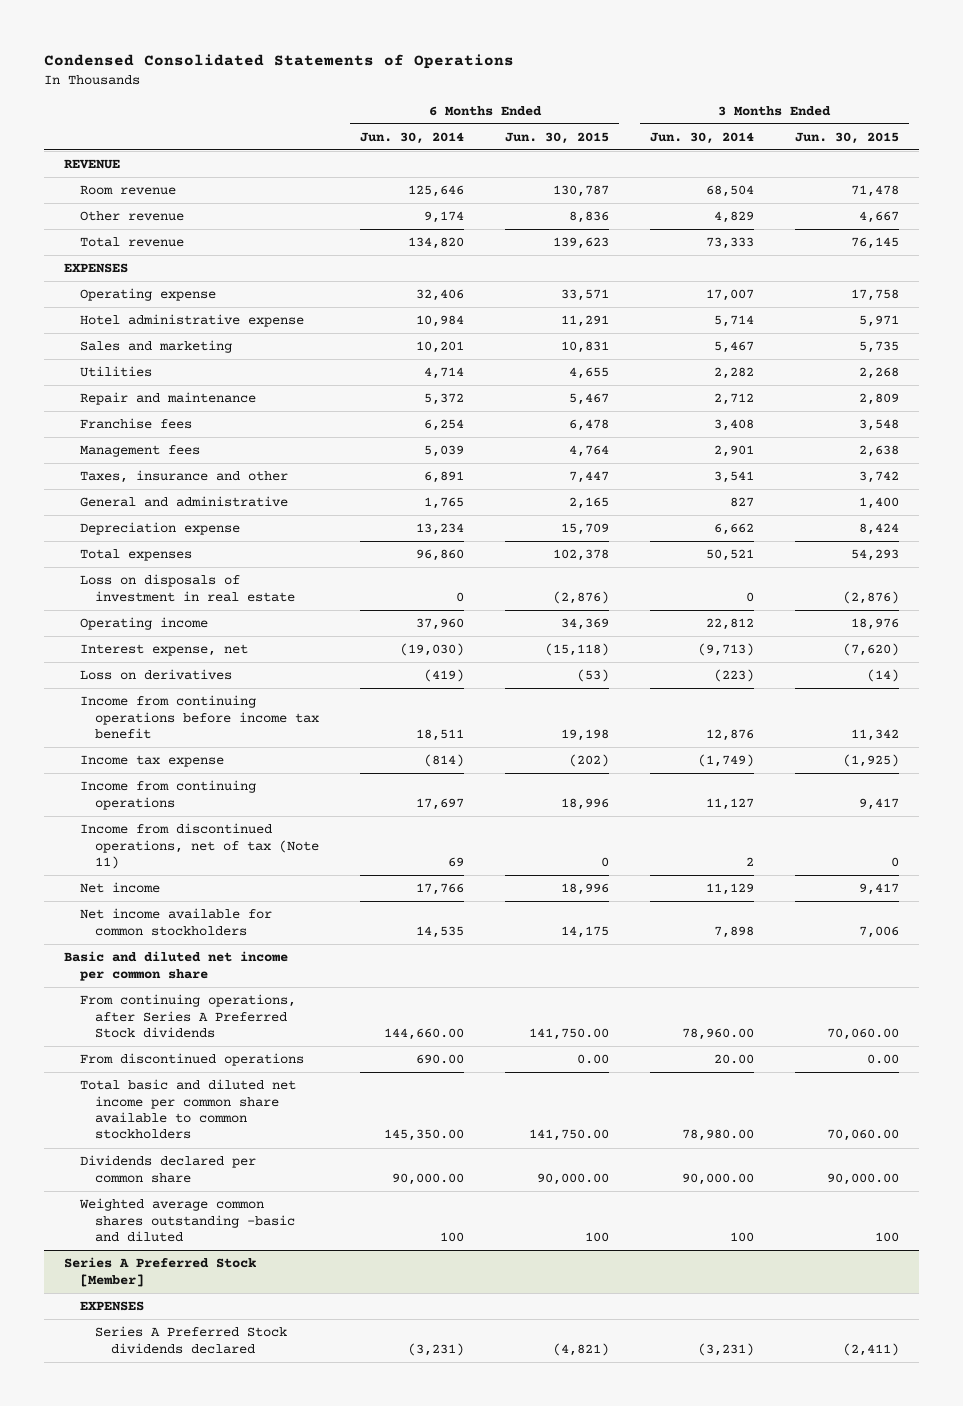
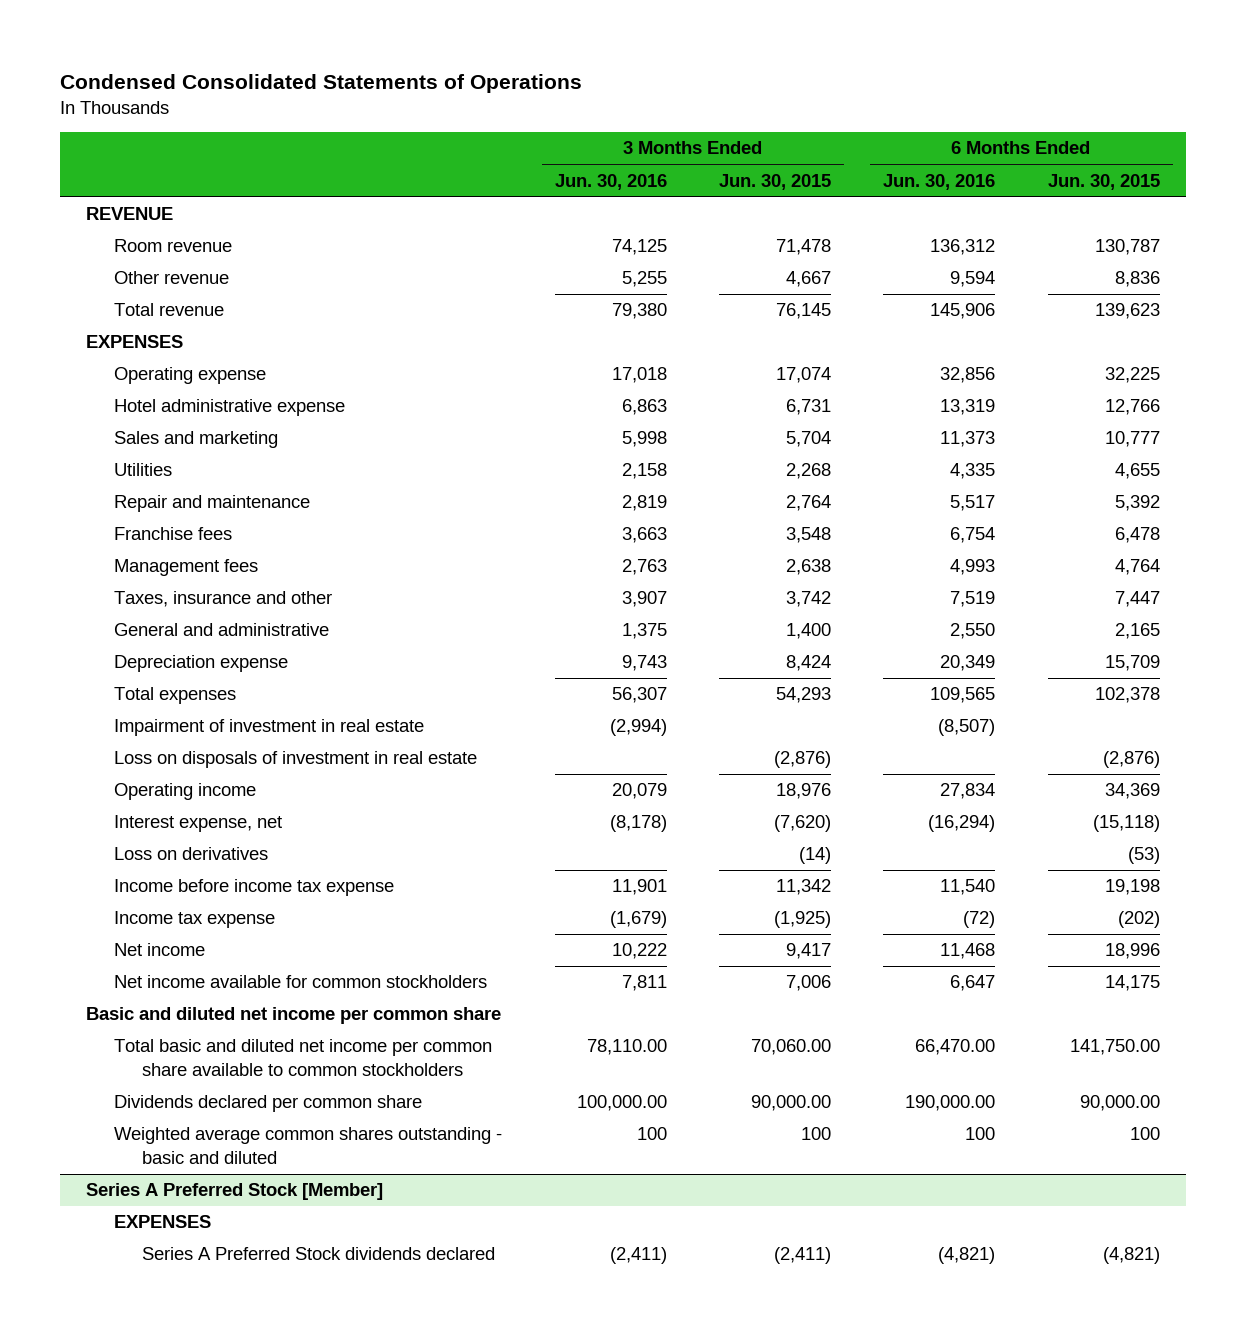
[360,131,465,144] Jun. 30, 2014 -> none
[650,131,755,144] Jun. 30, 2014 -> none
none -> [554,173,667,190] Jun. 30, 2016
none -> [883,173,996,190] Jun. 30, 2016
[561,289,610,302] 33,571 -> [1104,367,1160,384] 32,225
[850,289,899,302] 17,758 -> [775,367,831,384] 17,074
[561,315,610,328] 11,291 -> [1104,399,1160,416] 12,766
[858,315,899,328] 5,971 -> [785,399,831,416] 6,731
[561,341,610,354] 10,831 -> [1104,431,1160,448] 10,777
[858,341,899,354] 5,735 -> [785,431,831,448] 5,704
[569,393,610,406] 5,467 -> [1114,495,1160,512] 5,392
[858,393,899,406] 2,809 -> [785,495,831,512] 2,764
none -> [114,719,425,737] Impairment of investment in real estate
[79,695,320,740] Income from continuing operations before income tax benefit -> [114,879,395,897] Income before income tax expense
[79,780,256,810] Income from continuing operations -> none
[79,823,320,870] Income from discontinued operations, net of tax (Note 11) -> none
[79,994,296,1039] From continuing operations, after Series A Preferred Stock dividends -> none
[79,1053,304,1067] From discontinued operations -> none
[78,1198,296,1243] Weighted average common shares outstanding -basic and diluted -> [114,1127,503,1165] Weighted average common shares outstanding - basic and diluted

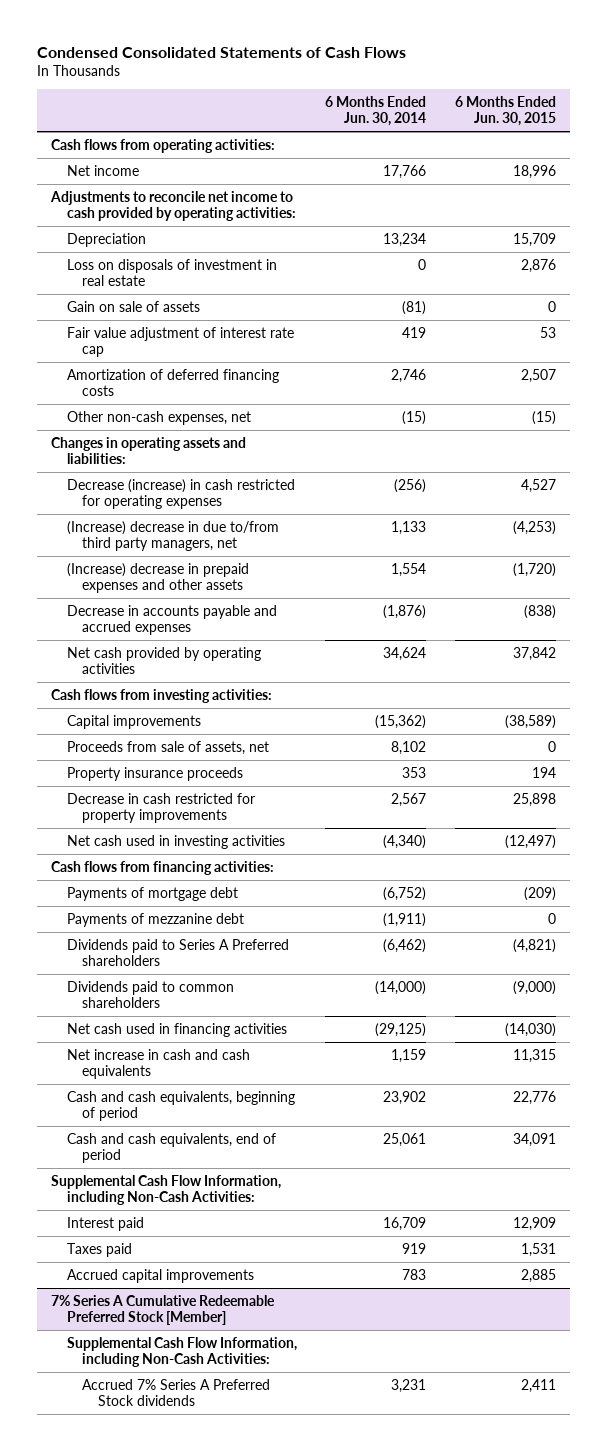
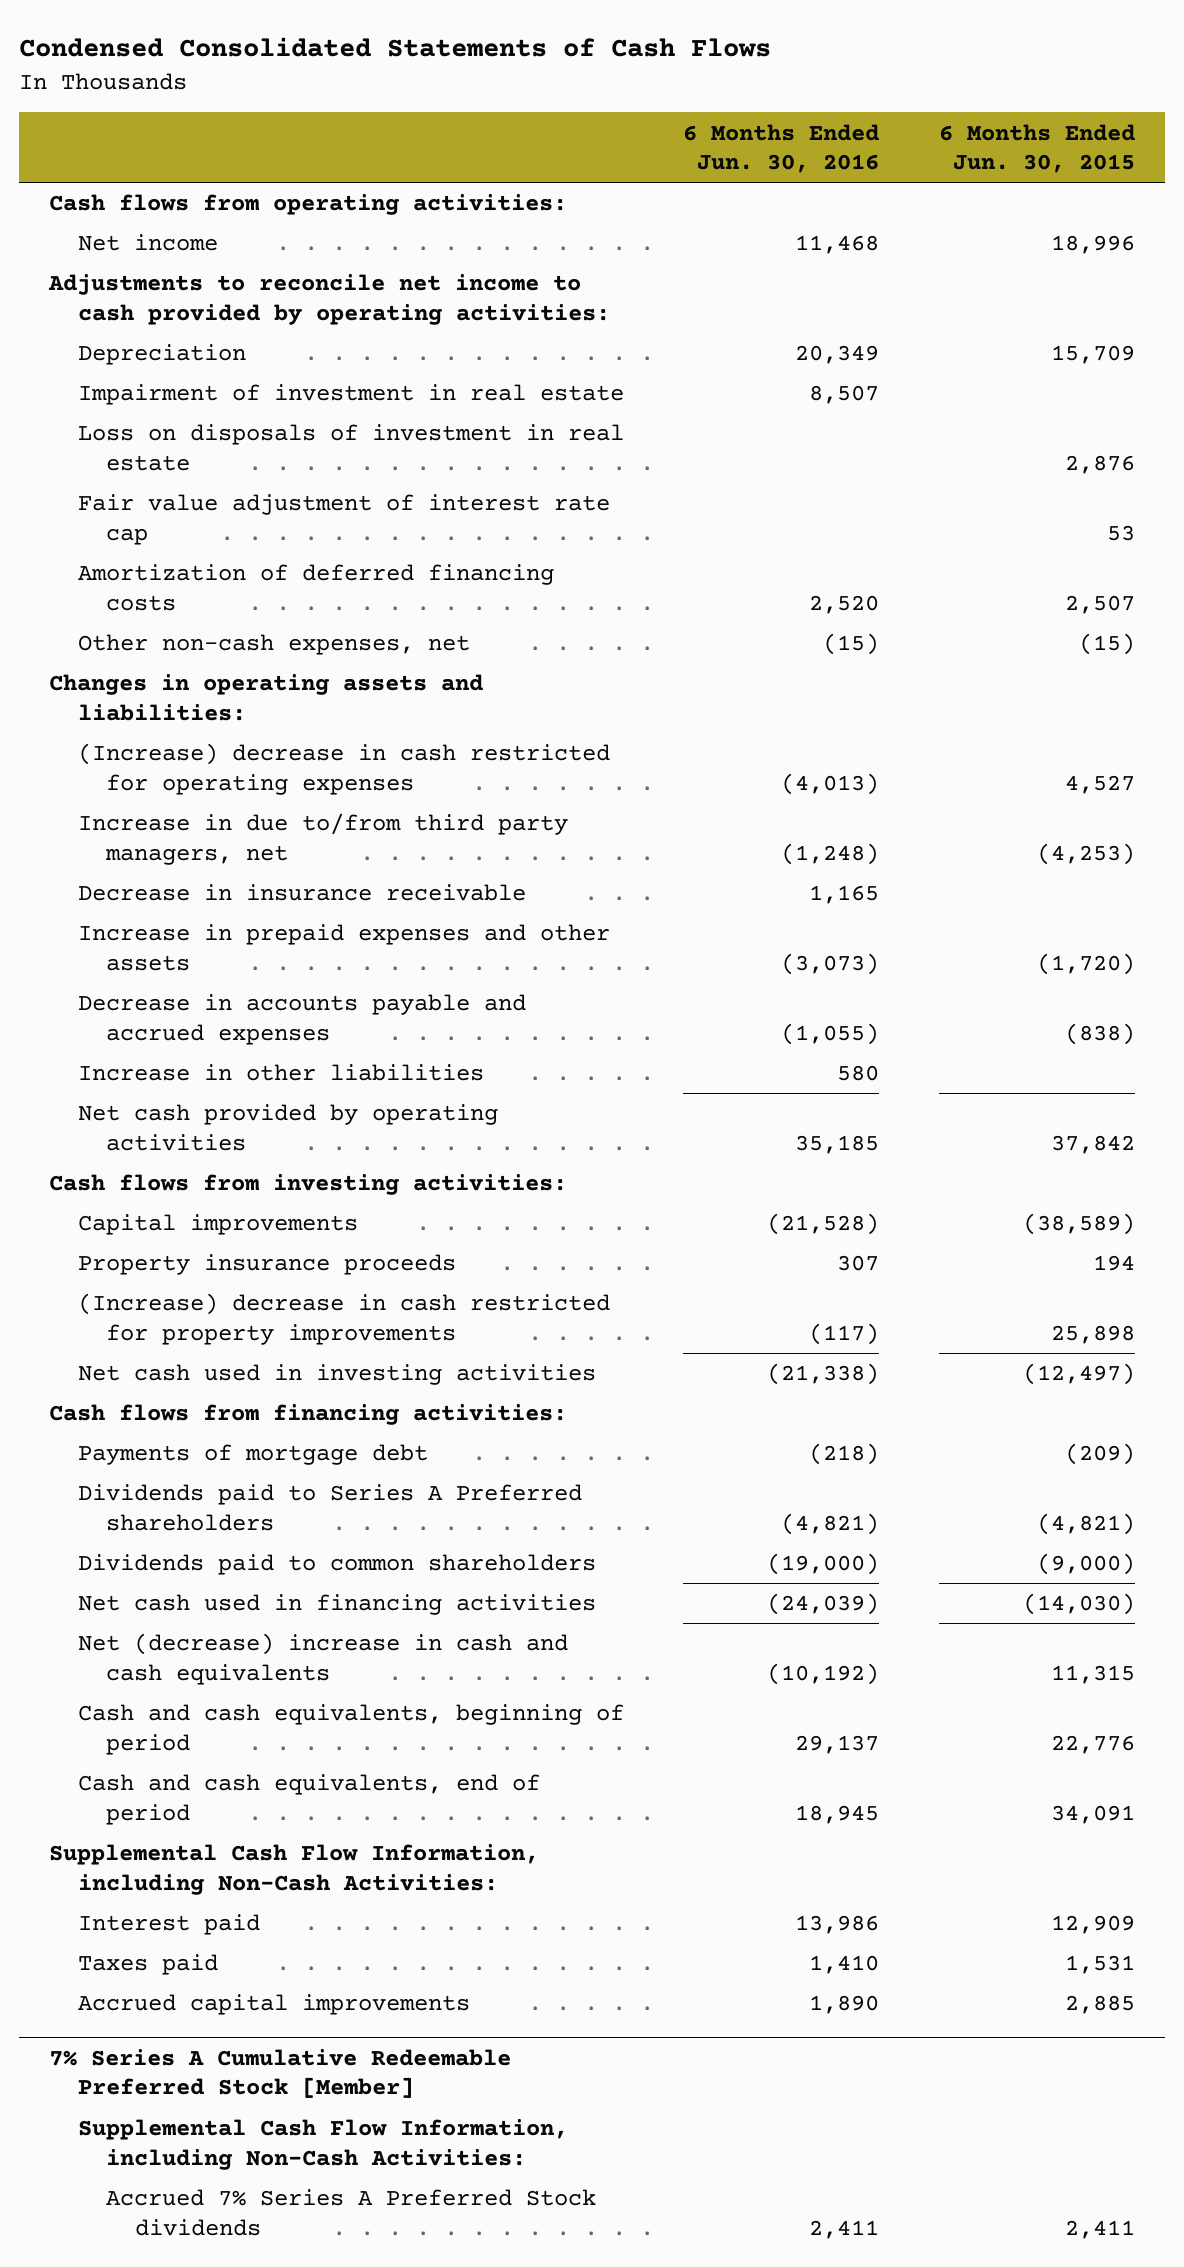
[325,96,427,127] 6 Months Ended Jun. 30, 2014 -> none
none -> [683,123,880,174] 6 Months Ended Jun. 30, 2016
none -> [77,384,624,406] Impairment of investment in real estate
[66,300,200,312] Gain on sale of assets -> none
[66,478,295,509] Decrease (increase) in cash restricted for operating expenses -> [77,743,610,795] (Increase) decrease in cash restricted for operating expenses
[66,520,279,551] (Increase) decrease in due to/from third party managers, net -> [77,813,568,865] Increase in due to/from third party managers, net
none -> [77,884,526,902] Decrease in insurance receivable
[66,562,249,593] (Increase) decrease in prepaid expenses and other assets -> [77,924,610,971] Increase in prepaid expenses and other assets
none -> [77,1064,484,1082] Increase in other liabilities
[66,740,269,755] Proceeds from sale of assets, net -> none
[66,792,255,823] Decrease in cash restricted for property improvements -> [77,1293,610,1345] (Increase) decrease in cash restricted for property improvements
[66,912,244,927] Payments of mezzanine debt -> none
[66,1048,250,1079] Net increase in cash and cash equivalents -> [77,1633,568,1685] Net (decrease) increase in cash and cash equivalents

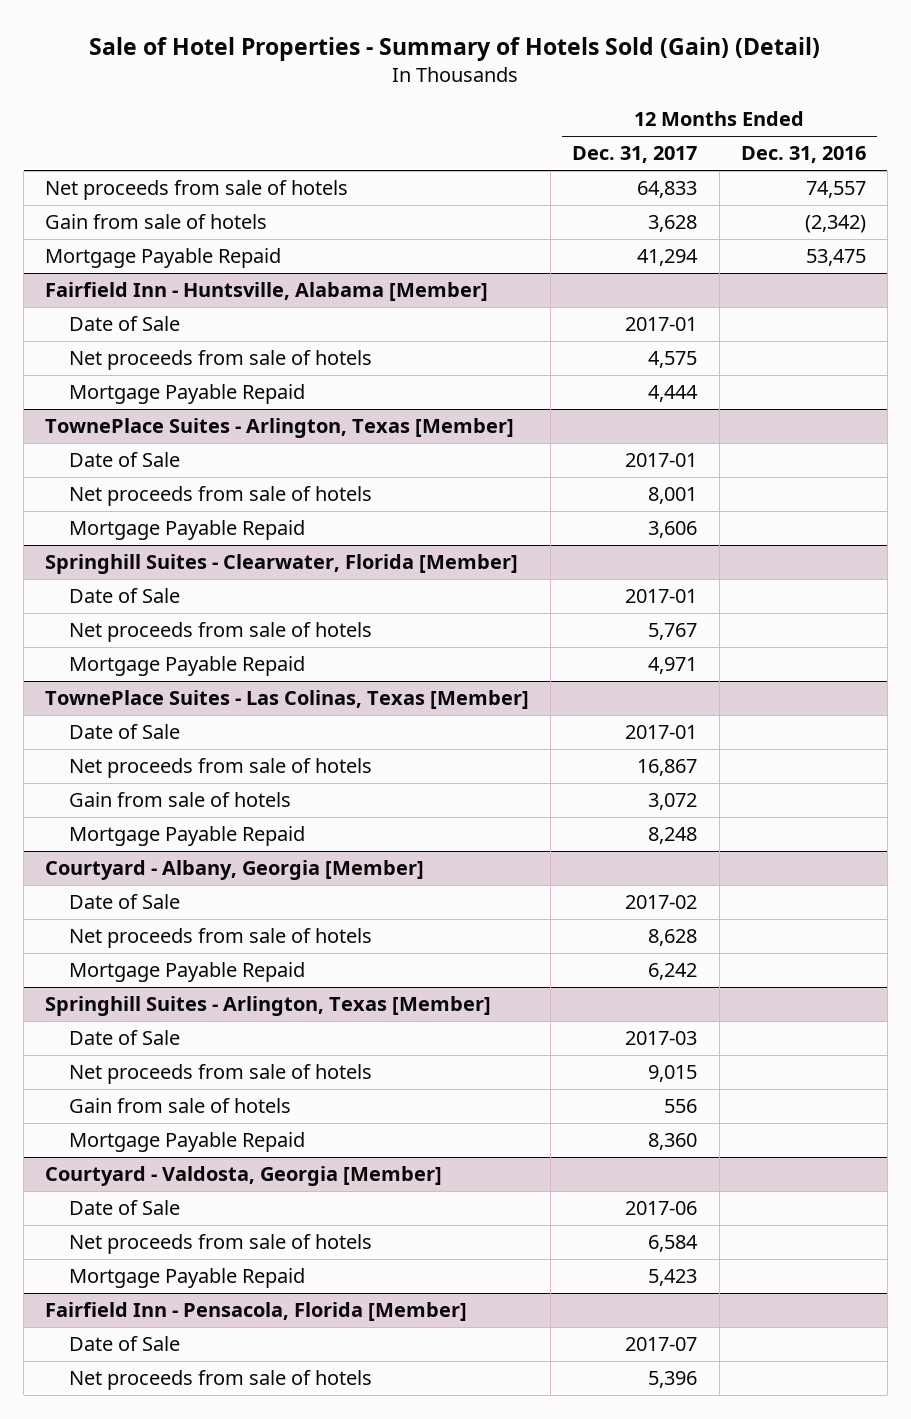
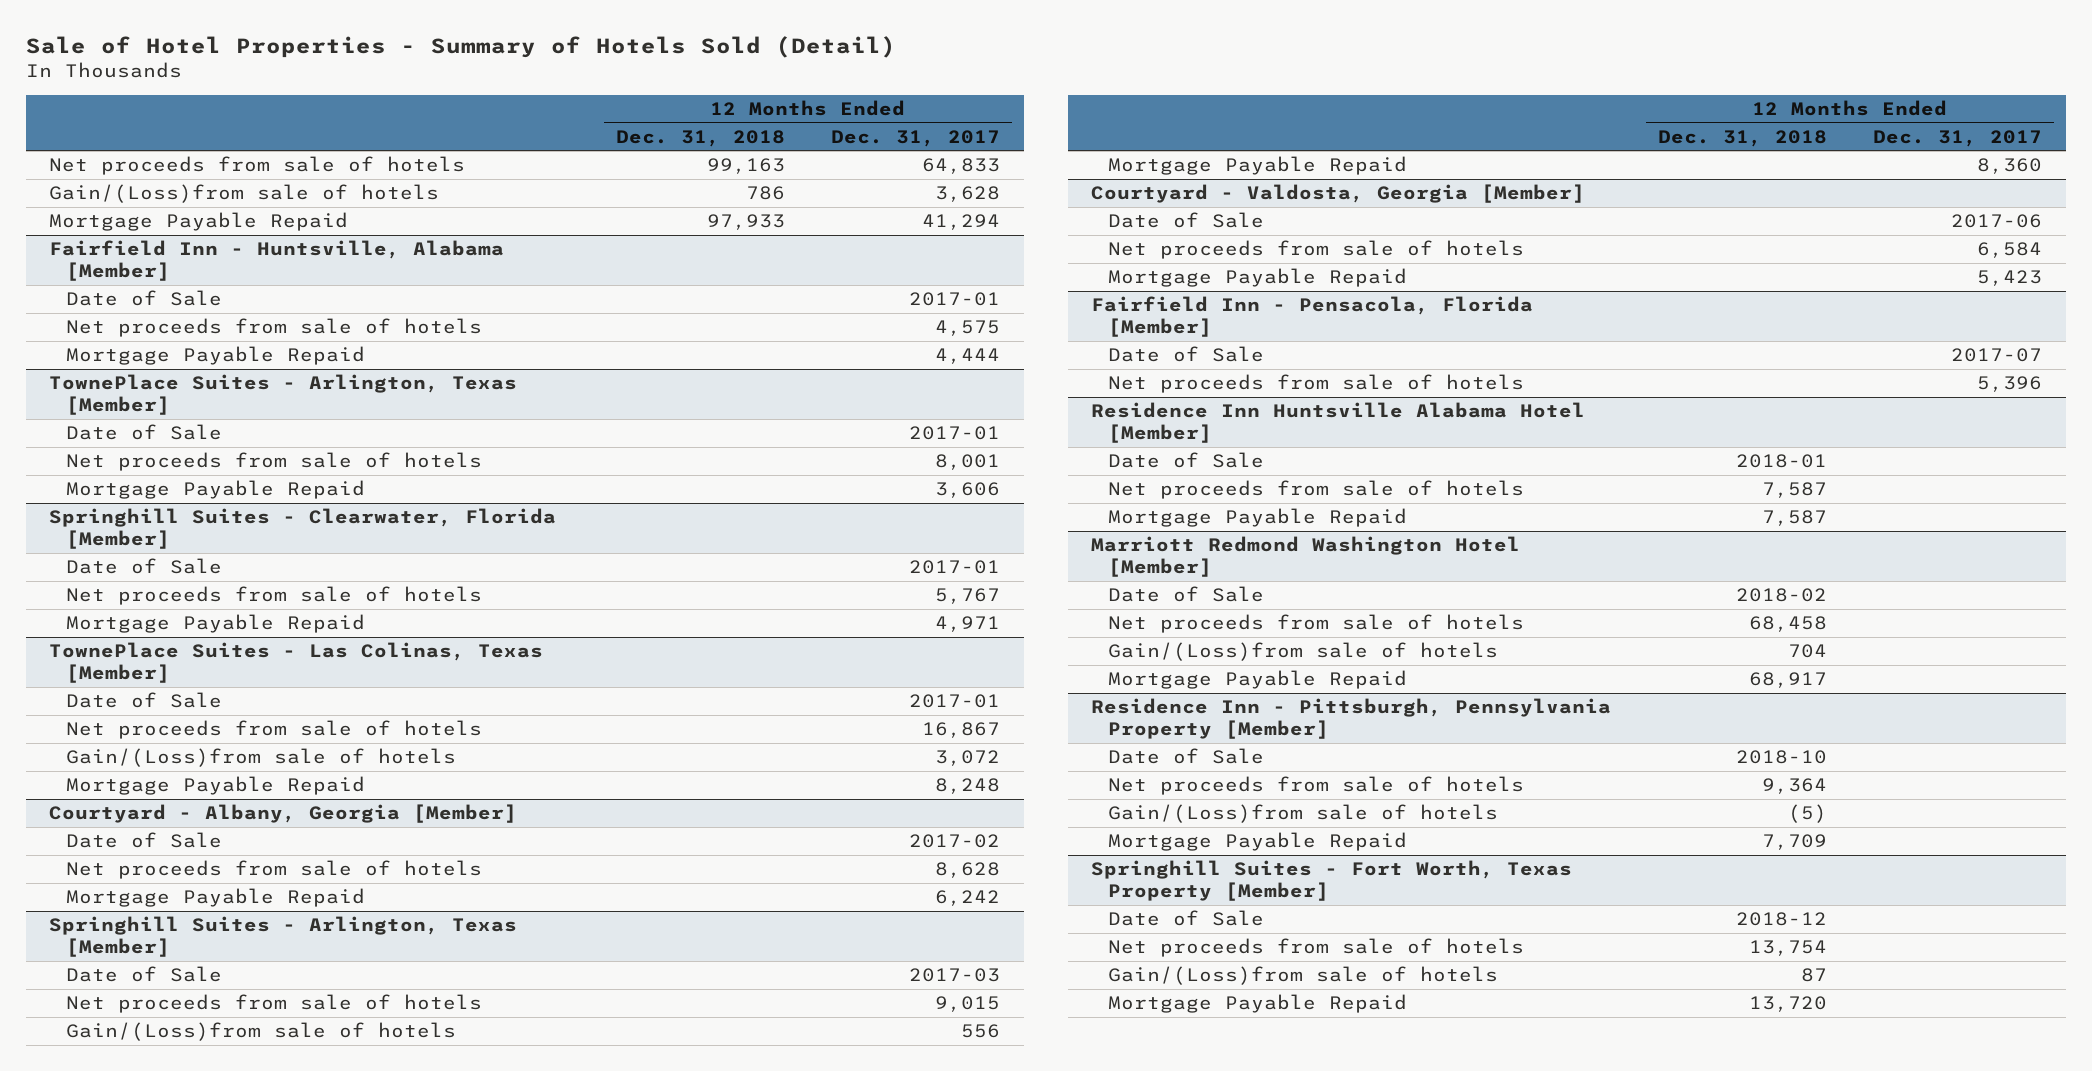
[89,36,821,61] Sale of Hotel Properties - Summary of Hotels Sold (Gain) (Detail) -> [25,36,896,59] Sale of Hotel Properties - Summary of Hotels Sold (Detail)
[740,146,866,164] Dec. 31, 2016 -> none
none -> [615,129,785,147] Dec. 31, 2018
[45,214,268,230] Gain from sale of hotels -> [49,184,440,204] Gain/(Loss)from sale of hotels
[69,792,292,808] Gain from sale of hotels -> [65,748,456,768] Gain/(Loss)from sale of hotels
[69,1098,292,1114] Gain from sale of hotels -> [65,1022,456,1042] Gain/(Loss)from sale of hotels
none -> [1091,402,1586,444] Residence Inn Huntsville Alabama Hotel [Member]
none -> [1108,452,1265,469] Date of Sale
none -> [1108,480,1525,500] Net proceeds from sale of hotels
none -> [1108,508,1408,528] Mortgage Payable Repaid
none -> [1091,536,1521,578] Marriott Redmond Washington Hotel [Member]
none -> [1108,586,1265,603] Date of Sale
none -> [1108,614,1525,634] Net proceeds from sale of hotels
none -> [1108,642,1499,662] Gain/(Loss)from sale of hotels
none -> [1108,670,1408,690] Mortgage Payable Repaid
none -> [1091,698,1612,740] Residence Inn - Pittsburgh, Pennsylvania Property [Member]
none -> [1108,748,1265,765] Date of Sale
none -> [1108,776,1525,796] Net proceeds from sale of hotels
none -> [1108,804,1499,824] Gain/(Loss)from sale of hotels
none -> [1108,832,1408,852] Mortgage Payable Repaid
none -> [1091,860,1573,902] Springhill Suites - Fort Worth, Texas Property [Member]
none -> [1108,910,1265,927] Date of Sale
none -> [1108,938,1525,958] Net proceeds from sale of hotels
none -> [1108,966,1499,986] Gain/(Loss)from sale of hotels
none -> [1108,994,1408,1014] Mortgage Payable Repaid

